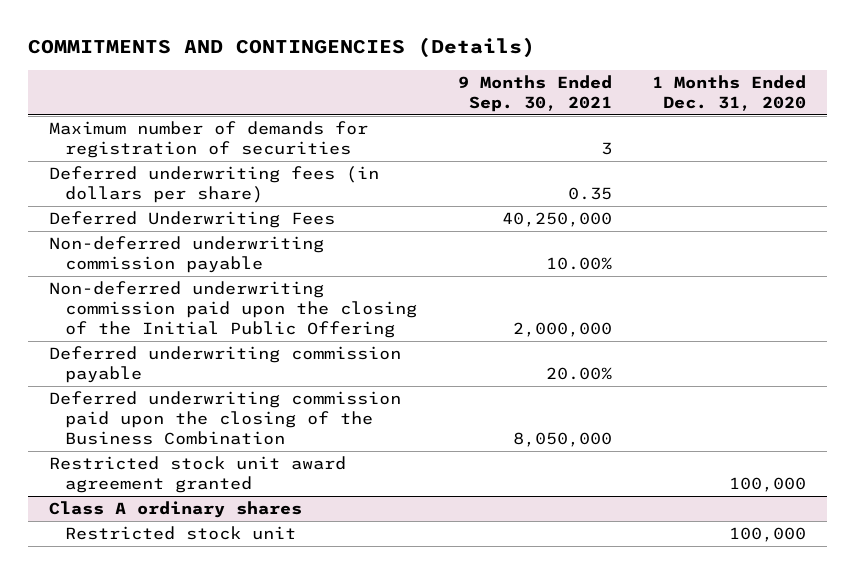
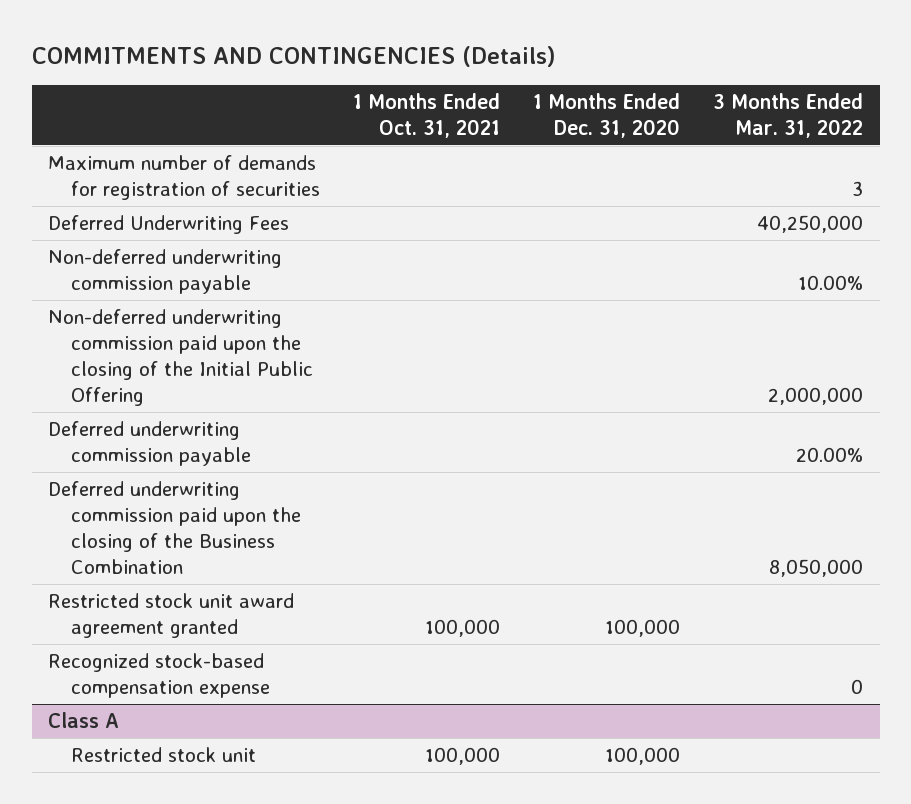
[457,74,612,112] 9 Months Ended Sep. 30, 2021 -> none
none -> [352,93,500,139] 1 Months Ended Oct. 31, 2021
none -> [713,93,864,139] 3 Months Ended Mar. 31, 2022
[48,166,379,204] Deferred underwriting fees (in dollars per share) -> none
none -> [48,652,270,699] Recognized stock-based compensation expense
[48,501,302,519] Class A ordinary shares -> [48,711,120,728] Class A

